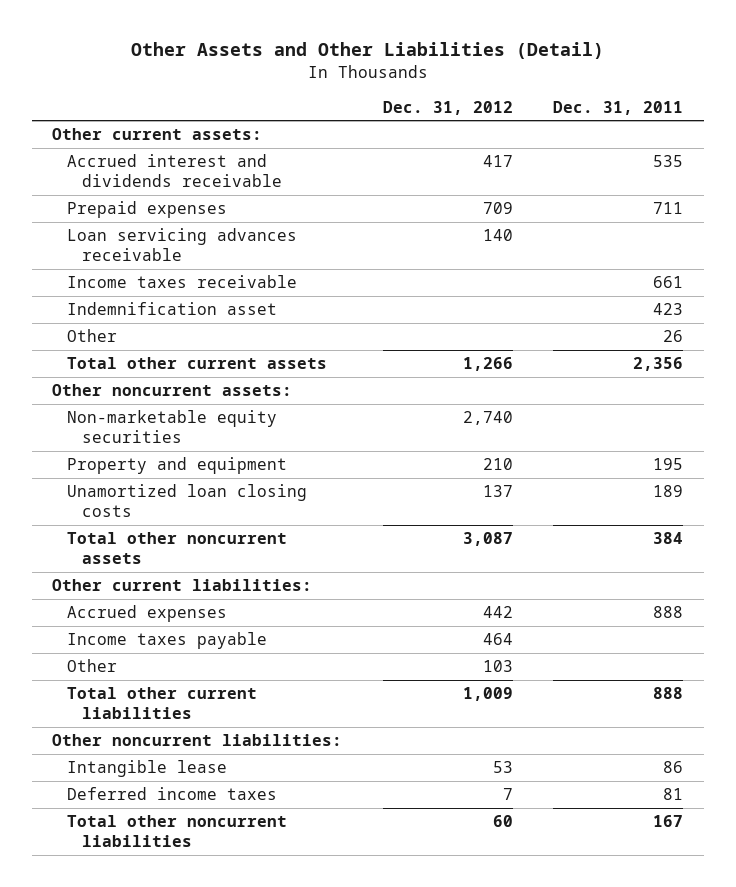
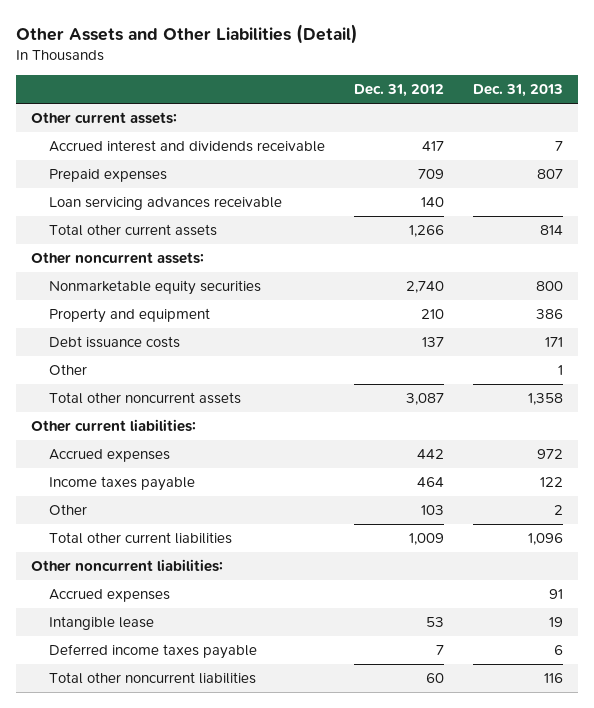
[553,100,684,115] Dec. 31, 2011 -> none
none -> [473,84,564,98] Dec. 31, 2013
[67,274,298,288] Income taxes receivable -> none
[67,301,278,315] Indemnification asset -> none
[67,409,278,444] Non-marketable equity securities -> [49,280,262,296] Nonmarketable equity securities
[67,483,308,518] Unamortized loan closing costs -> [49,336,181,349] Debt issuance costs
[67,328,118,342] Other -> [49,364,88,376] Other
none -> [49,589,171,603] Accrued expenses
[67,786,278,800] Deferred income taxes -> [49,644,258,660] Deferred income taxes payable

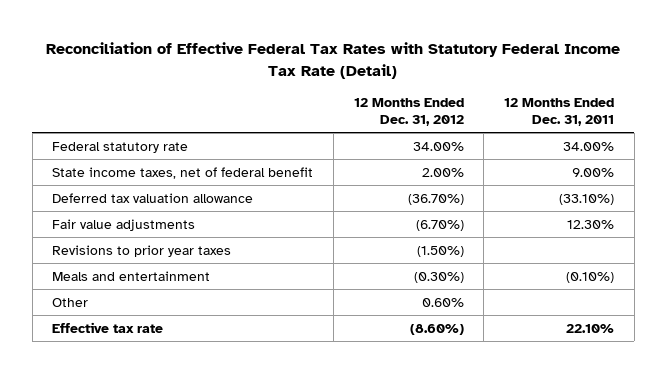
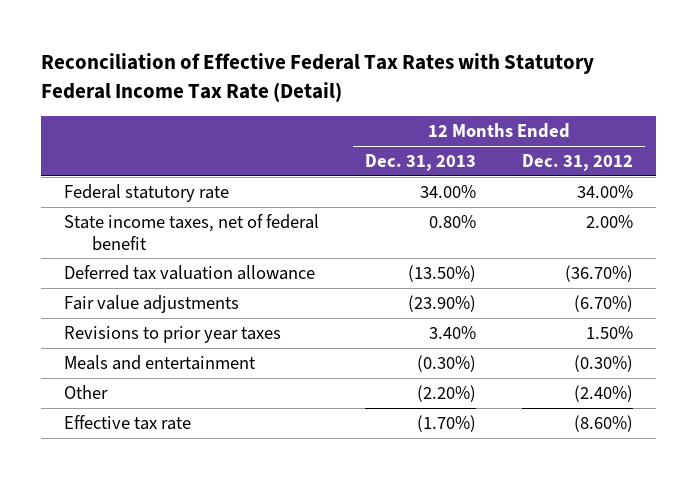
[503,98,614,127] 12 Months Ended Dec. 31, 2011 -> none
none -> [364,154,476,172] Dec. 31, 2013
[416,245,464,257] (1.50%) -> [586,325,634,339] 1.50%
[421,297,464,307] 0.60% -> [574,384,634,402] (2.40%)

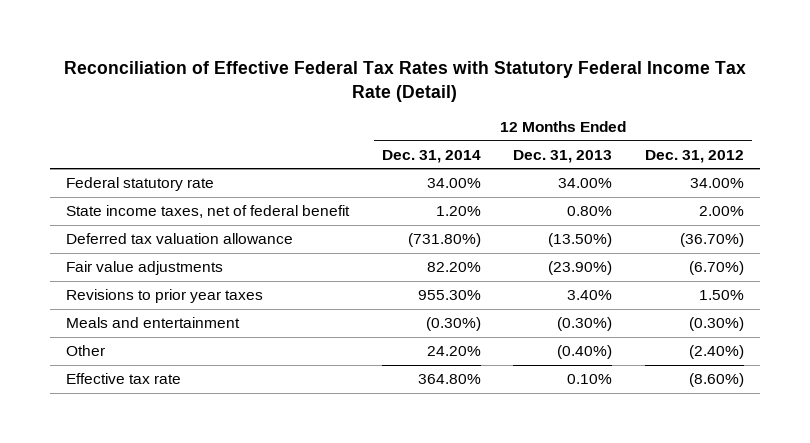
none -> [381,149,481,163] Dec. 31, 2014
[416,384,476,402] (2.20%) -> [557,345,613,360] (0.40%)
[416,414,476,432] (1.70%) -> [567,374,613,385] 0.10%

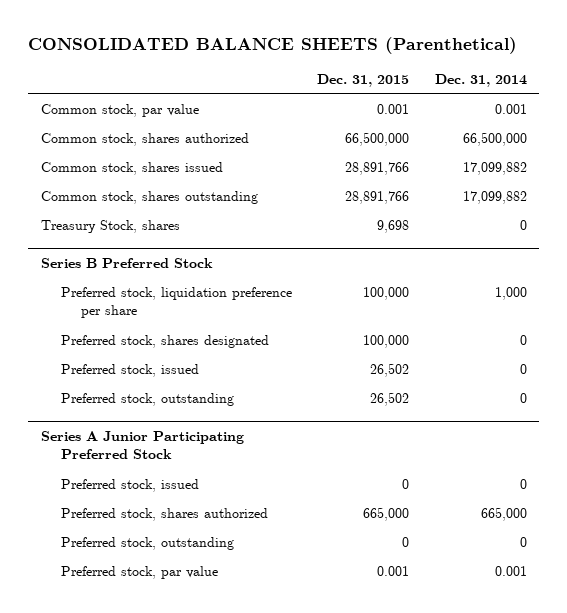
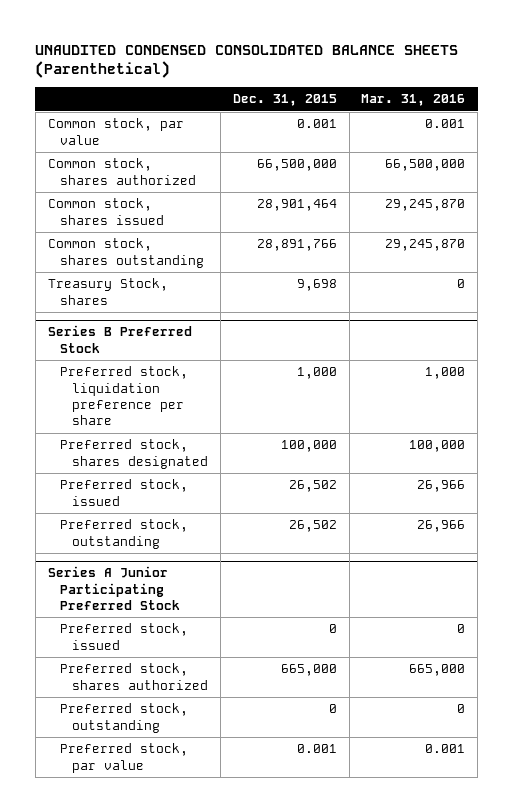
[27,36,517,54] CONSOLIDATED BALANCE SHEETS (Parenthetical) -> [35,44,459,79] UNAUDITED CONDENSED CONSOLIDATED BALANCE SHEETS (Parenthetical)
[434,73,527,87] Dec. 31, 2014 -> none
none -> [361,94,466,107] Mar. 31, 2016
[345,161,410,175] 28,891,766 -> [256,199,337,212] 28,901,464
[363,286,410,300] 100,000 -> [296,367,337,380] 1,000

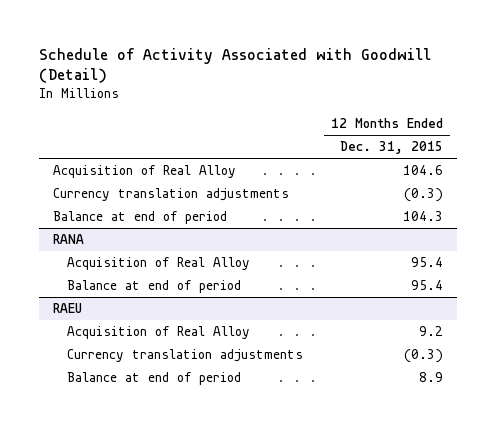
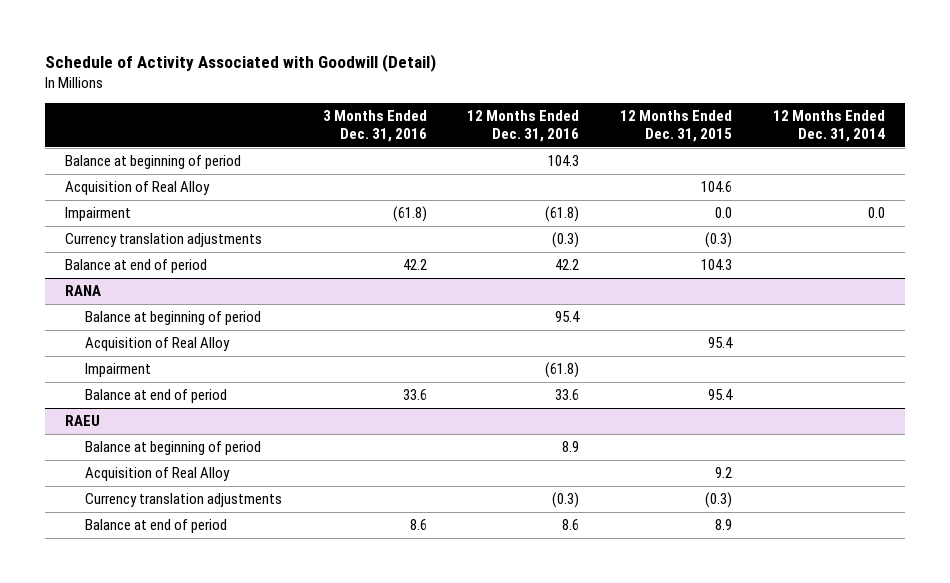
none -> [322,110,427,143] 3 Months Ended Dec. 31, 2016
none -> [467,110,580,143] 12 Months Ended Dec. 31, 2016
none -> [772,110,885,143] 12 Months Ended Dec. 31, 2014
none -> [65,155,242,170] Balance at beginning of period
none -> [65,207,132,222] Impairment
none -> [85,311,262,326] Balance at beginning of period
none -> [85,363,152,378] Impairment
none -> [85,441,262,456] Balance at beginning of period

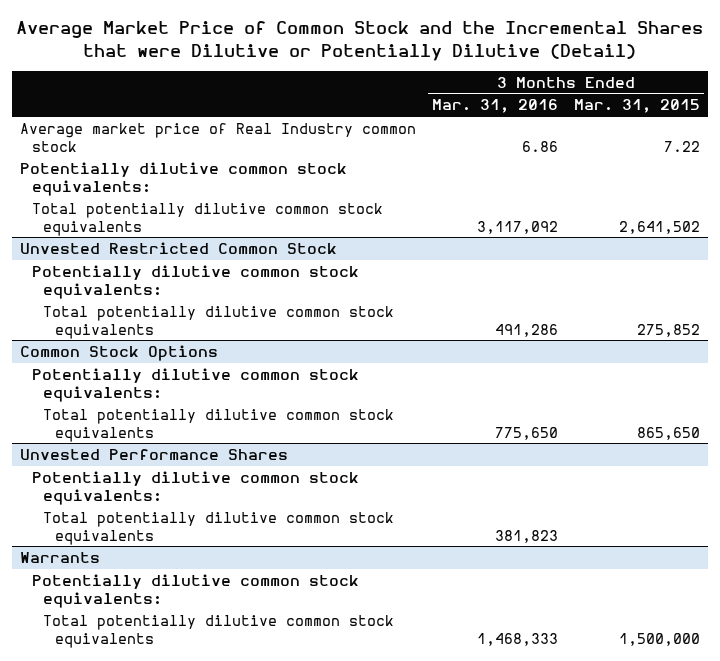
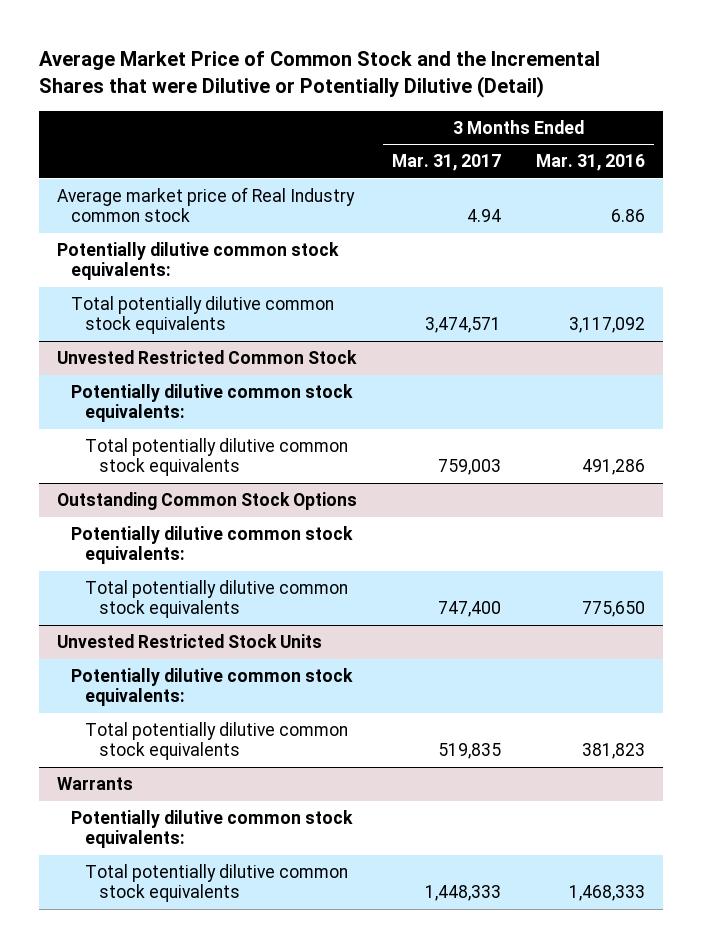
[573,99,700,114] Mar. 31, 2015 -> none
none -> [391,154,501,172] Mar. 31, 2017
[19,344,218,361] Common Stock Options -> [56,491,357,510] Outstanding Common Stock Options
[19,448,288,460] Unvested Performance Shares -> none
none -> [56,633,322,648] Unvested Restricted Stock Units

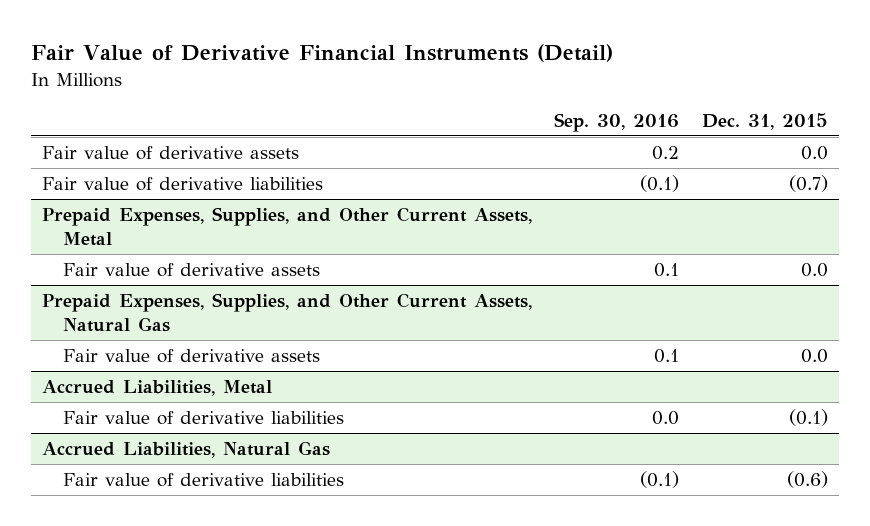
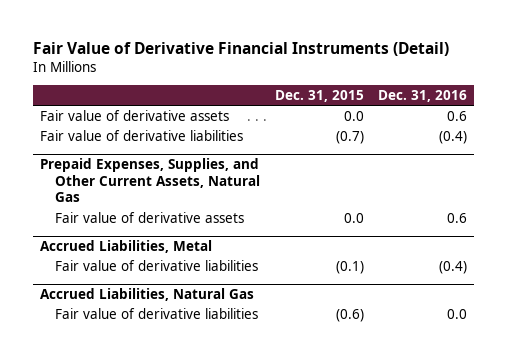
[554,113,680,133] Sep. 30, 2016 -> none
none -> [377,90,467,103] Dec. 31, 2016
[41,206,532,247] Prepaid Expenses, Supplies, and Other Current Assets, Metal -> none
[62,262,320,277] Fair value of derivative assets -> none

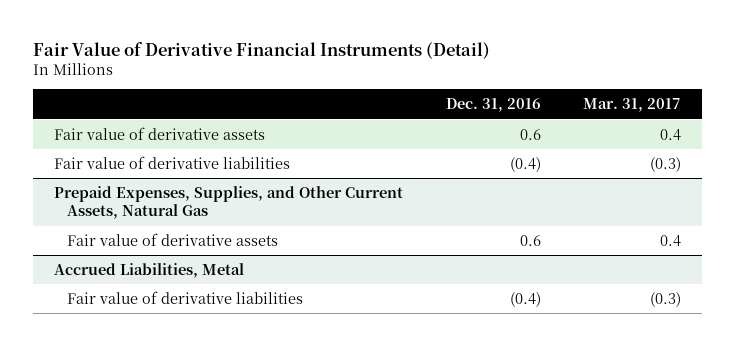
[274,90,364,103] Dec. 31, 2015 -> none
none -> [582,98,681,113] Mar. 31, 2017
[39,288,254,302] Accrued Liabilities, Natural Gas -> none
[55,307,259,319] Fair value of derivative liabilities -> none

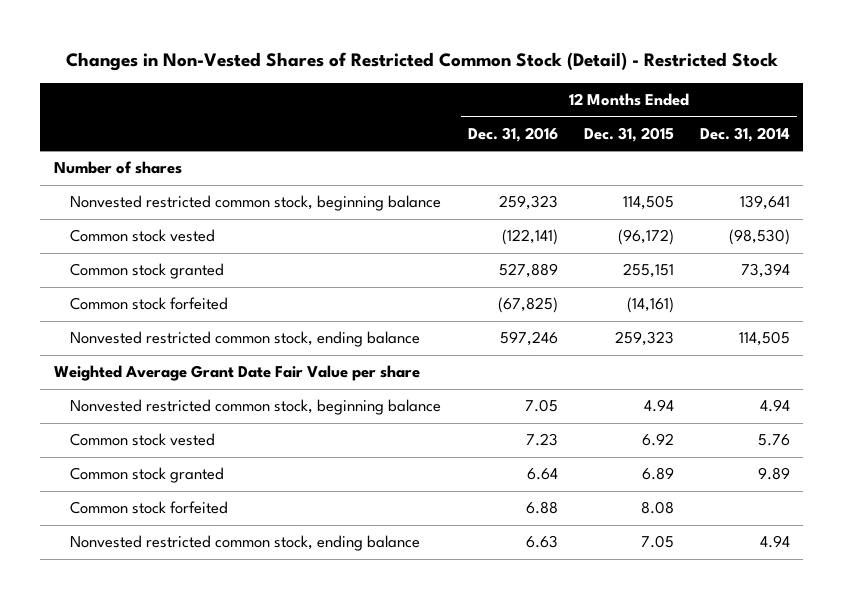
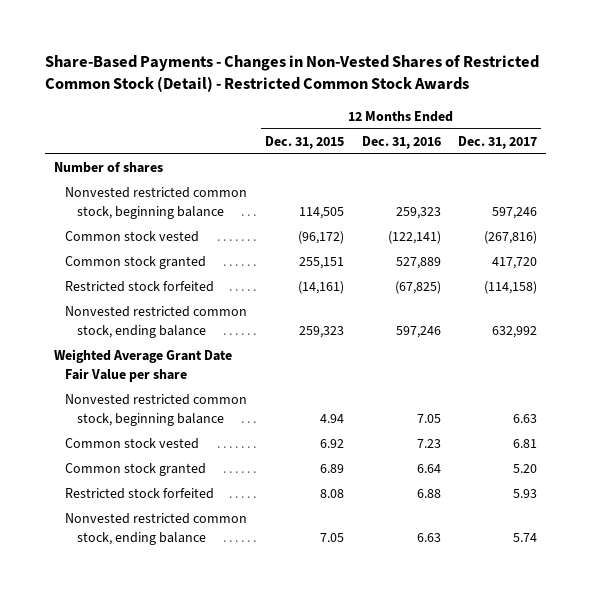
[65,52,778,72] Changes in Non-Vested Shares of Restricted Common Stock (Detail) - Restricted Stock -> [45,55,540,93] Share-Based Payments - Changes in Non-Vested Shares of Restricted Common Stock (Detail) - Restricted Common Stock Awards
[700,126,791,142] Dec. 31, 2014 -> none
none -> [458,135,538,149] Dec. 31, 2017
[70,297,229,311] Common stock forfeited -> [65,281,215,293] Restricted stock forfeited
[70,501,229,515] Common stock forfeited -> [65,488,215,500] Restricted stock forfeited

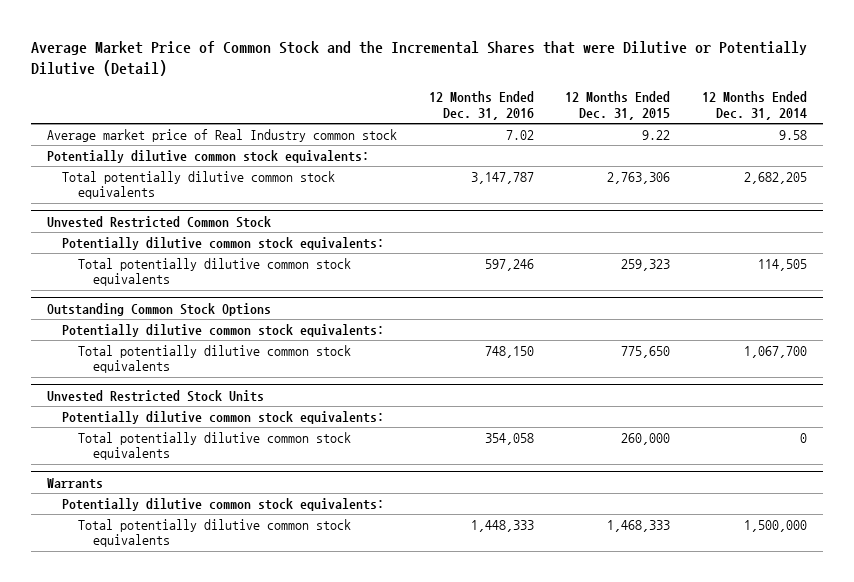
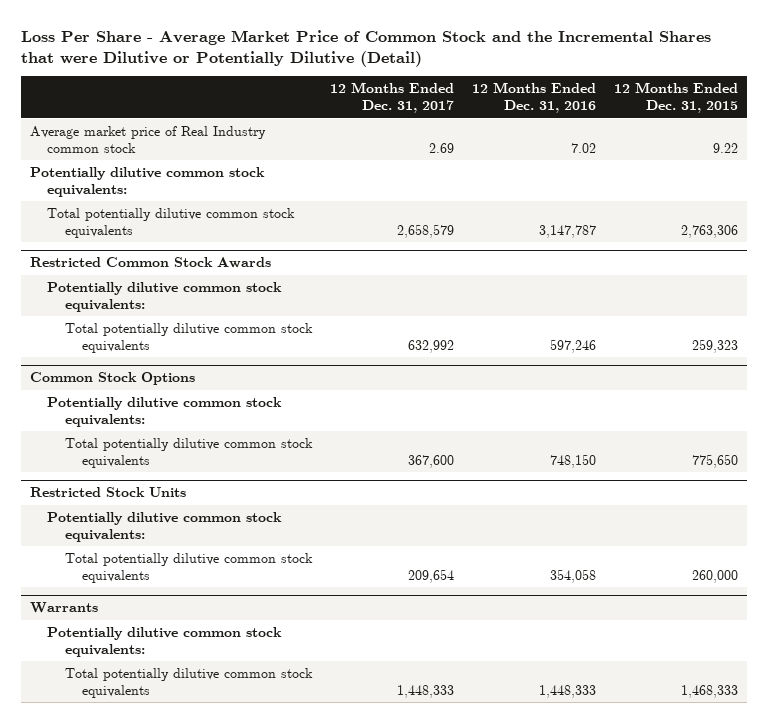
[31,41,808,76] Average Market Price of Common Stock and the Incremental Shares that were Dilutive or Potentially Dilutive (Detail) -> [21,29,712,67] Loss Per Share - Average Market Price of Common Stock and the Incremental Shares that were Dilutive or Potentially Dilutive (Detail)
[701,91,807,120] 12 Months Ended Dec. 31, 2014 -> none
none -> [329,82,454,114] 12 Months Ended Dec. 31, 2017
[47,215,272,228] Unvested Restricted Common Stock -> [30,257,272,269] Restricted Common Stock Awards
[47,302,272,316] Outstanding Common Stock Options -> [30,372,196,386] Common Stock Options
[47,389,265,402] Unvested Restricted Stock Units -> [30,487,187,498] Restricted Stock Units

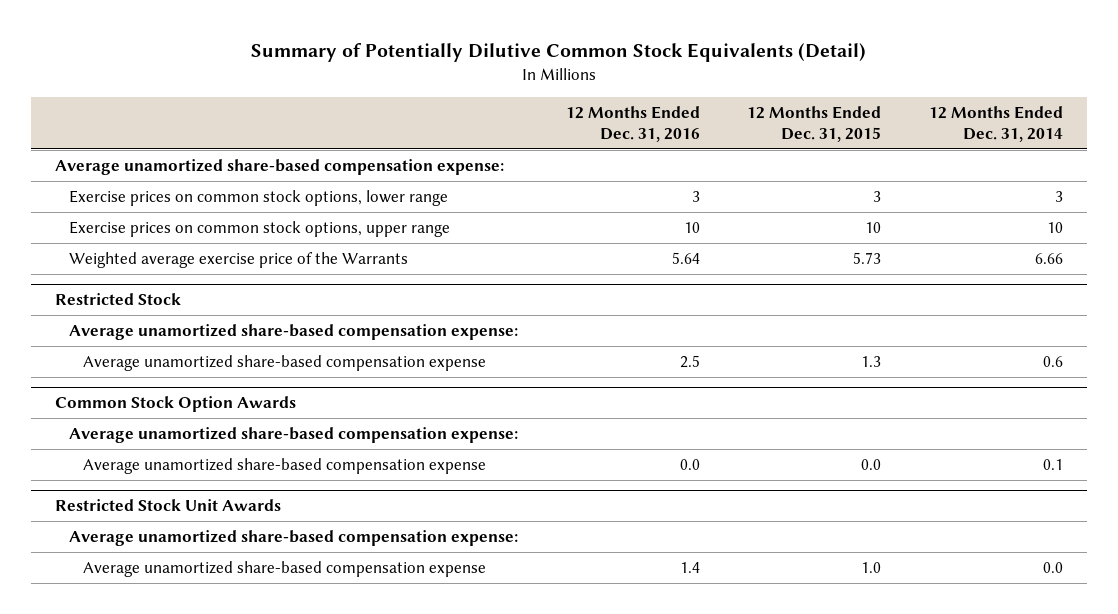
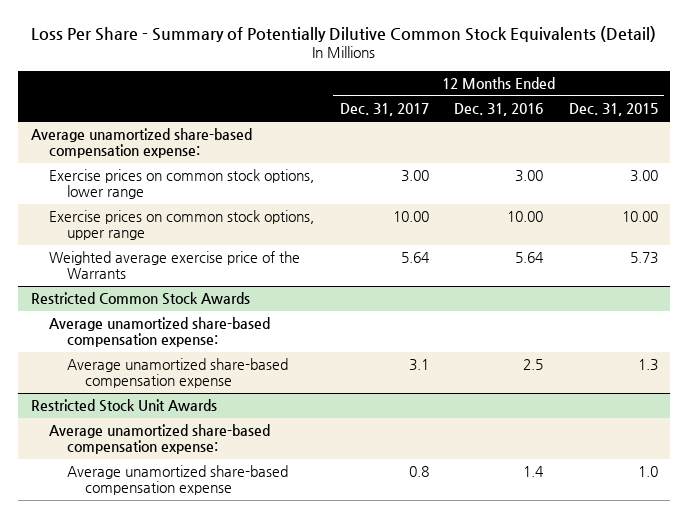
[250,43,866,63] Summary of Potentially Dilutive Common Stock Equivalents (Detail) -> [31,26,657,43] Loss Per Share - Summary of Potentially Dilutive Common Stock Equivalents (Detail)
[928,105,1063,142] 12 Months Ended Dec. 31, 2014 -> none
none -> [339,103,429,117] Dec. 31, 2017
[691,190,700,202] 3 -> [515,170,544,183] 3.00
[873,190,882,202] 3 -> [629,170,658,183] 3.00
[683,221,700,233] 10 -> [507,211,544,223] 10.00
[865,221,882,233] 10 -> [621,211,658,223] 10.00
[54,293,181,306] Restricted Stock -> [31,292,251,306] Restricted Common Stock Awards
[54,396,296,413] Common Stock Option Awards -> none
[68,426,518,443] Average unamortized share-based compensation expense: -> none
[82,457,486,474] Average unamortized share-based compensation expense -> none

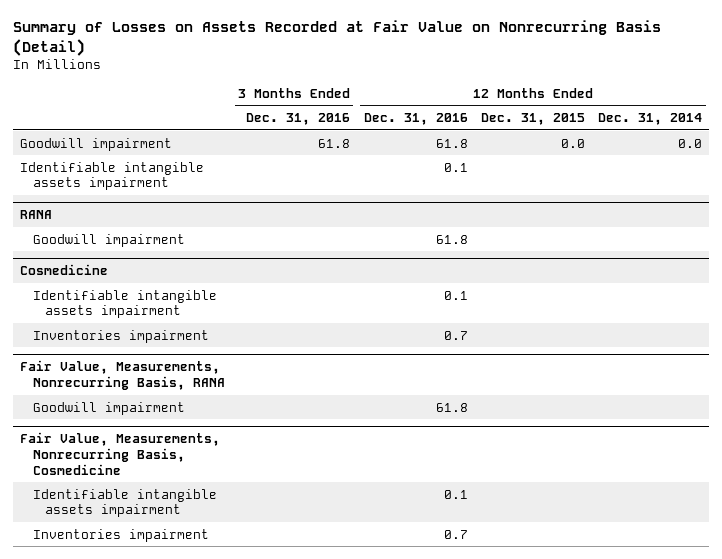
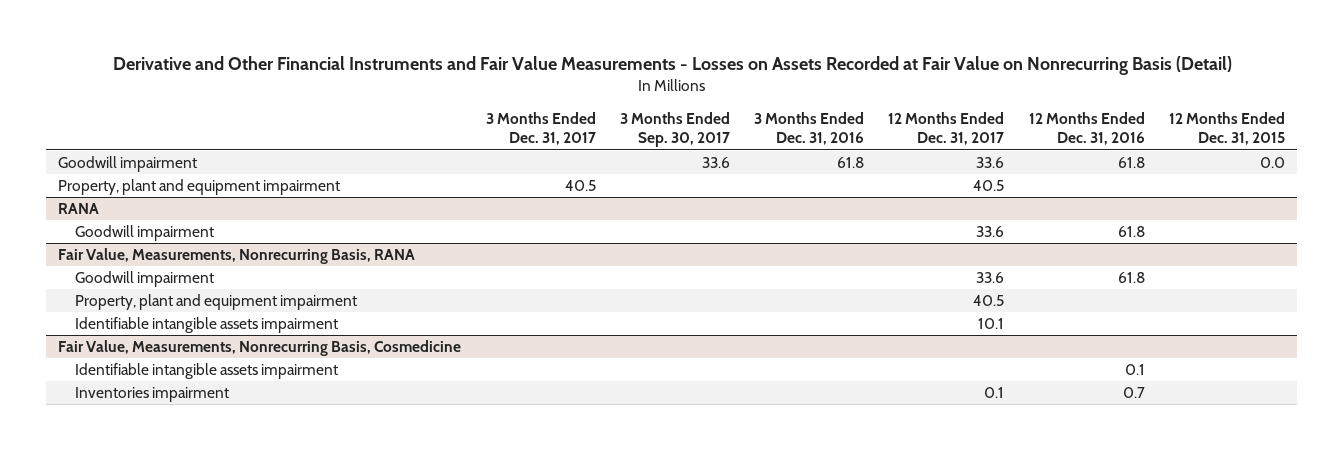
[13,20,662,56] Summary of Losses on Assets Recorded at Fair Value on Nonrecurring Basis (Detail) -> [112,56,1232,76] Derivative and Other Financial Instruments and Fair Value Measurements - Losses on Assets Recorded at Fair Value on Nonrecurring Basis (Detail)
[598,113,703,126] Dec. 31, 2014 -> none
none -> [485,111,596,146] 3 Months Ended Dec. 31, 2017
none -> [619,111,730,148] 3 Months Ended Sep. 30, 2017
none -> [888,111,1005,146] 12 Months Ended Dec. 31, 2017
[19,161,204,191] Identifiable intangible assets impairment -> none
none -> [58,179,341,196] Property, plant and equipment impairment
[19,264,108,276] Cosmedicine -> none
[32,289,217,319] Identifiable intangible assets impairment -> none
[32,329,209,343] Inventories impairment -> none
none -> [75,294,358,311] Property, plant and equipment impairment
none -> [75,317,339,334] Identifiable intangible assets impairment

